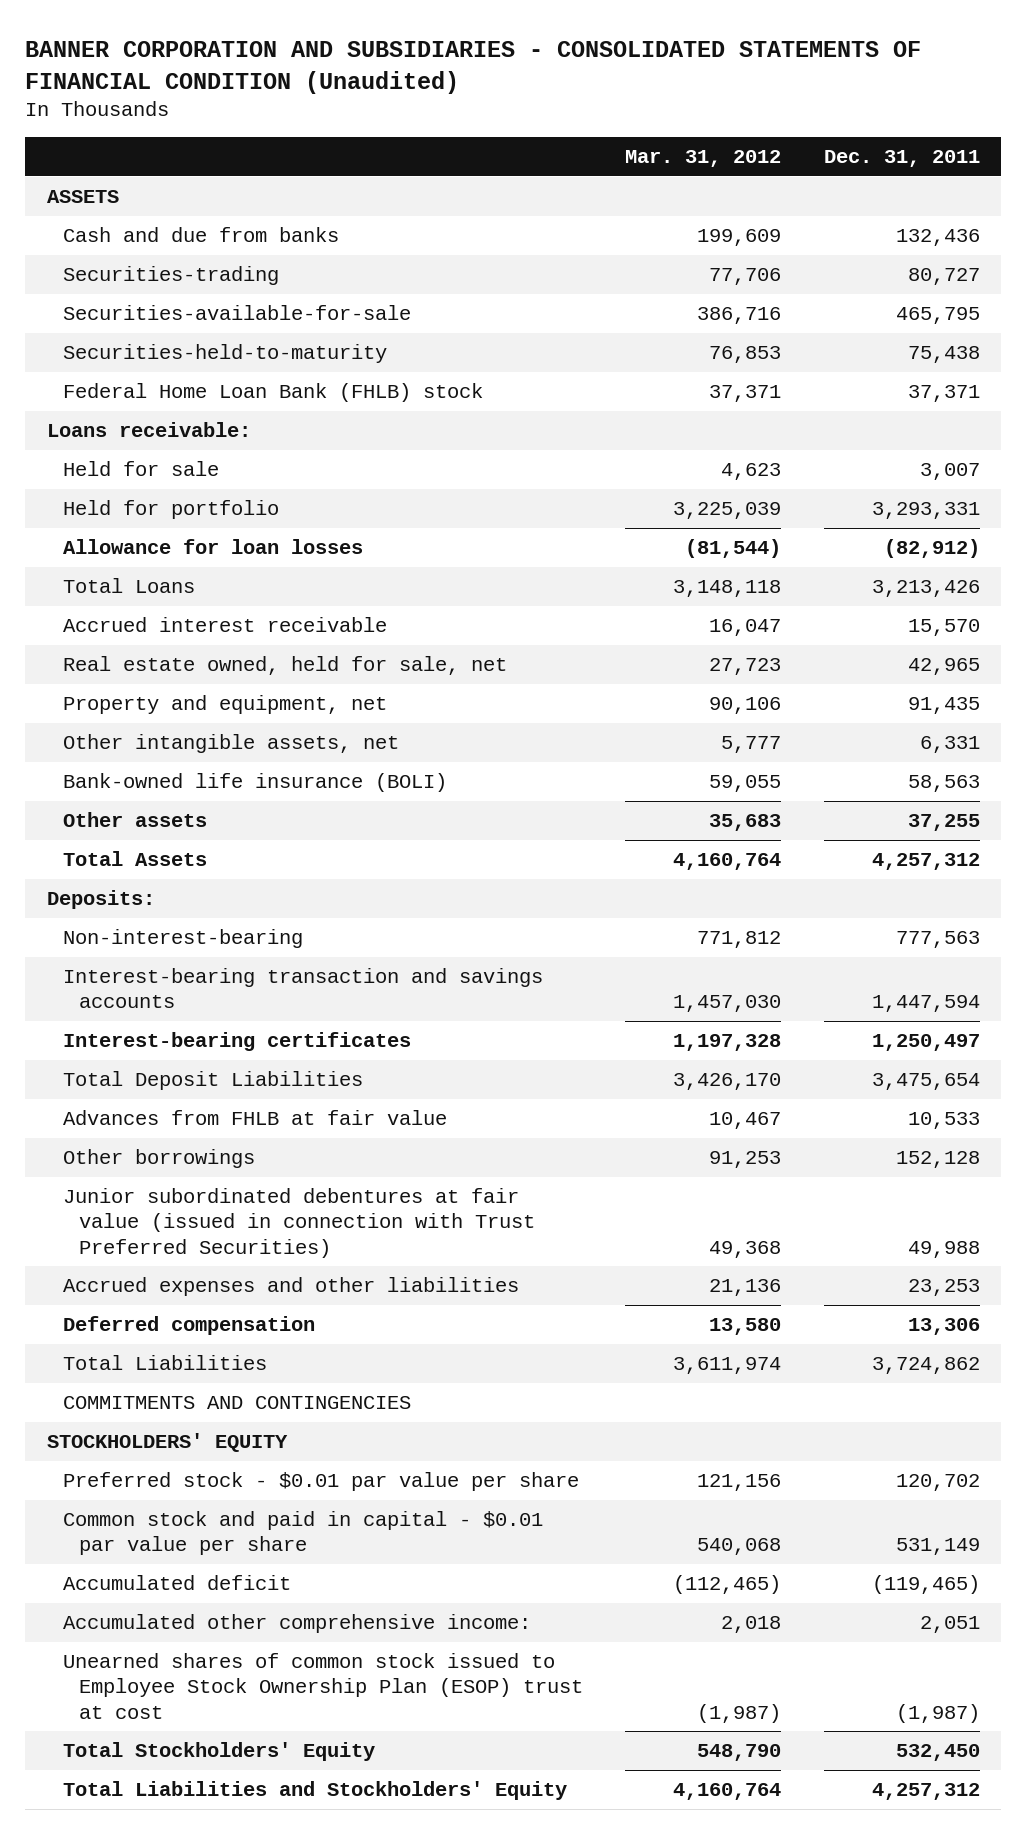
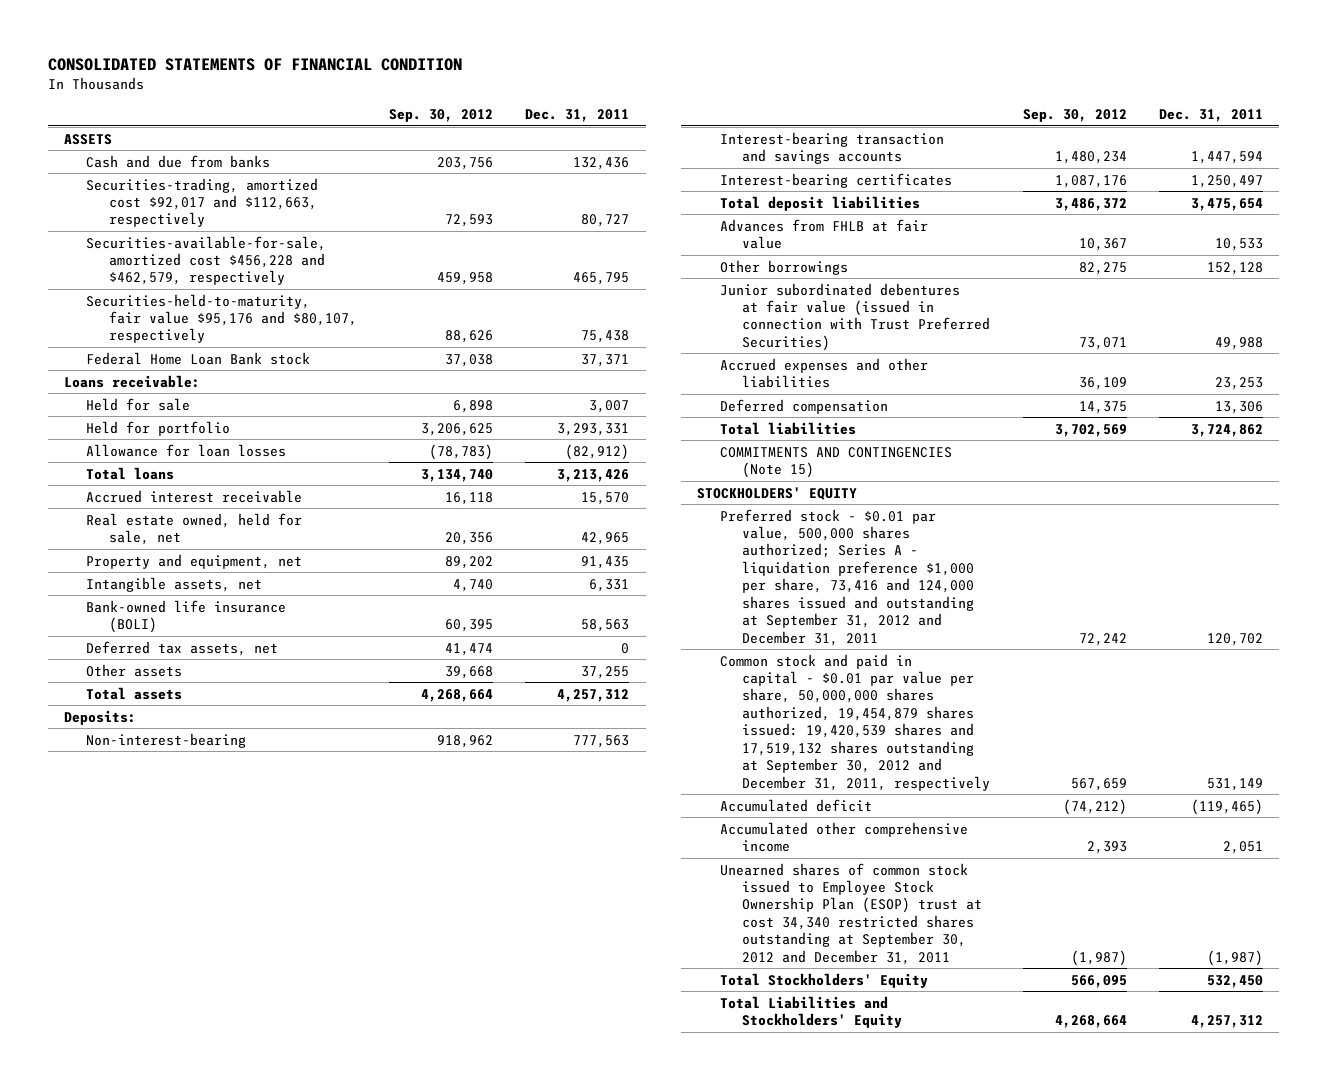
[25,41,922,94] BANNER CORPORATION AND SUBSIDIARIES - CONSOLIDATED STATEMENTS OF FINANCIAL CONDITION (Unaudited) -> [47,57,462,71] CONSOLIDATED STATEMENTS OF FINANCIAL CONDITION
[625,150,782,168] Mar. 31, 2012 -> none
none -> [389,109,494,123] Sep. 30, 2012
[62,266,279,286] Securities-trading -> [86,177,319,228] Securities-trading, amortized cost $92,017 and $112,663, respectively
[62,305,411,321] Securities-available-for-sale -> [86,235,327,286] Securities-available-for-sale, amortized cost $456,228 and $462,579, respectively
[62,344,387,364] Securities-held-to-maturity -> [86,293,357,344] Securities-held-to-maturity, fair value $95,176 and $80,107, respectively
[62,383,483,403] Federal Home Loan Bank (FHLB) stock -> [86,351,311,365] Federal Home Loan Bank stock
[62,578,195,594] Total Loans -> [86,466,175,480] Total loans
[62,734,399,754] Other intangible assets, net -> [86,576,263,592] Intangible assets, net
none -> [86,640,279,656] Deferred tax assets, net
[62,851,207,867] Total Assets -> [86,686,183,700] Total assets
[62,1071,363,1091] Total Deposit Liabilities -> [719,195,920,211] Total deposit liabilities
[62,1355,267,1371] Total Liabilities -> [719,421,856,435] Total liabilities
[62,1396,411,1410] COMMITMENTS AND CONTINGENCIES -> [719,446,952,478] COMMITMENTS AND CONTINGENCIES (Note 15)
[62,1472,579,1492] Preferred stock - $0.01 par value per share -> [719,508,975,646] Preferred stock - $0.01 par value, 500,000 shares authorized; Series A - liquidation preference $1,000 per share, 73,416 and 124,000 shares issued and outstanding at September 31, 2012 and December 31, 2011
[62,1511,543,1556] Common stock and paid in capital - $0.01 par value per share -> [719,653,991,791] Common stock and paid in capital - $0.01 par value per share, 50,000,000 shares authorized, 19,454,879 shares issued: 19,420,539 shares and 17,519,132 shares outstanding at September 30, 2012 and December 31, 2011, respectively
[62,1614,531,1634] Accumulated other comprehensive income: -> [719,821,968,852] Accumulated other comprehensive income
[62,1653,583,1719] Unearned shares of common stock issued to Employee Stock Ownership Plan (ESOP) trust at cost -> [719,862,983,965] Unearned shares of common stock issued to Employee Stock Ownership Plan (ESOP) trust at cost 34,340 restricted shares outstanding at September 30, 2012 and December 31, 2011

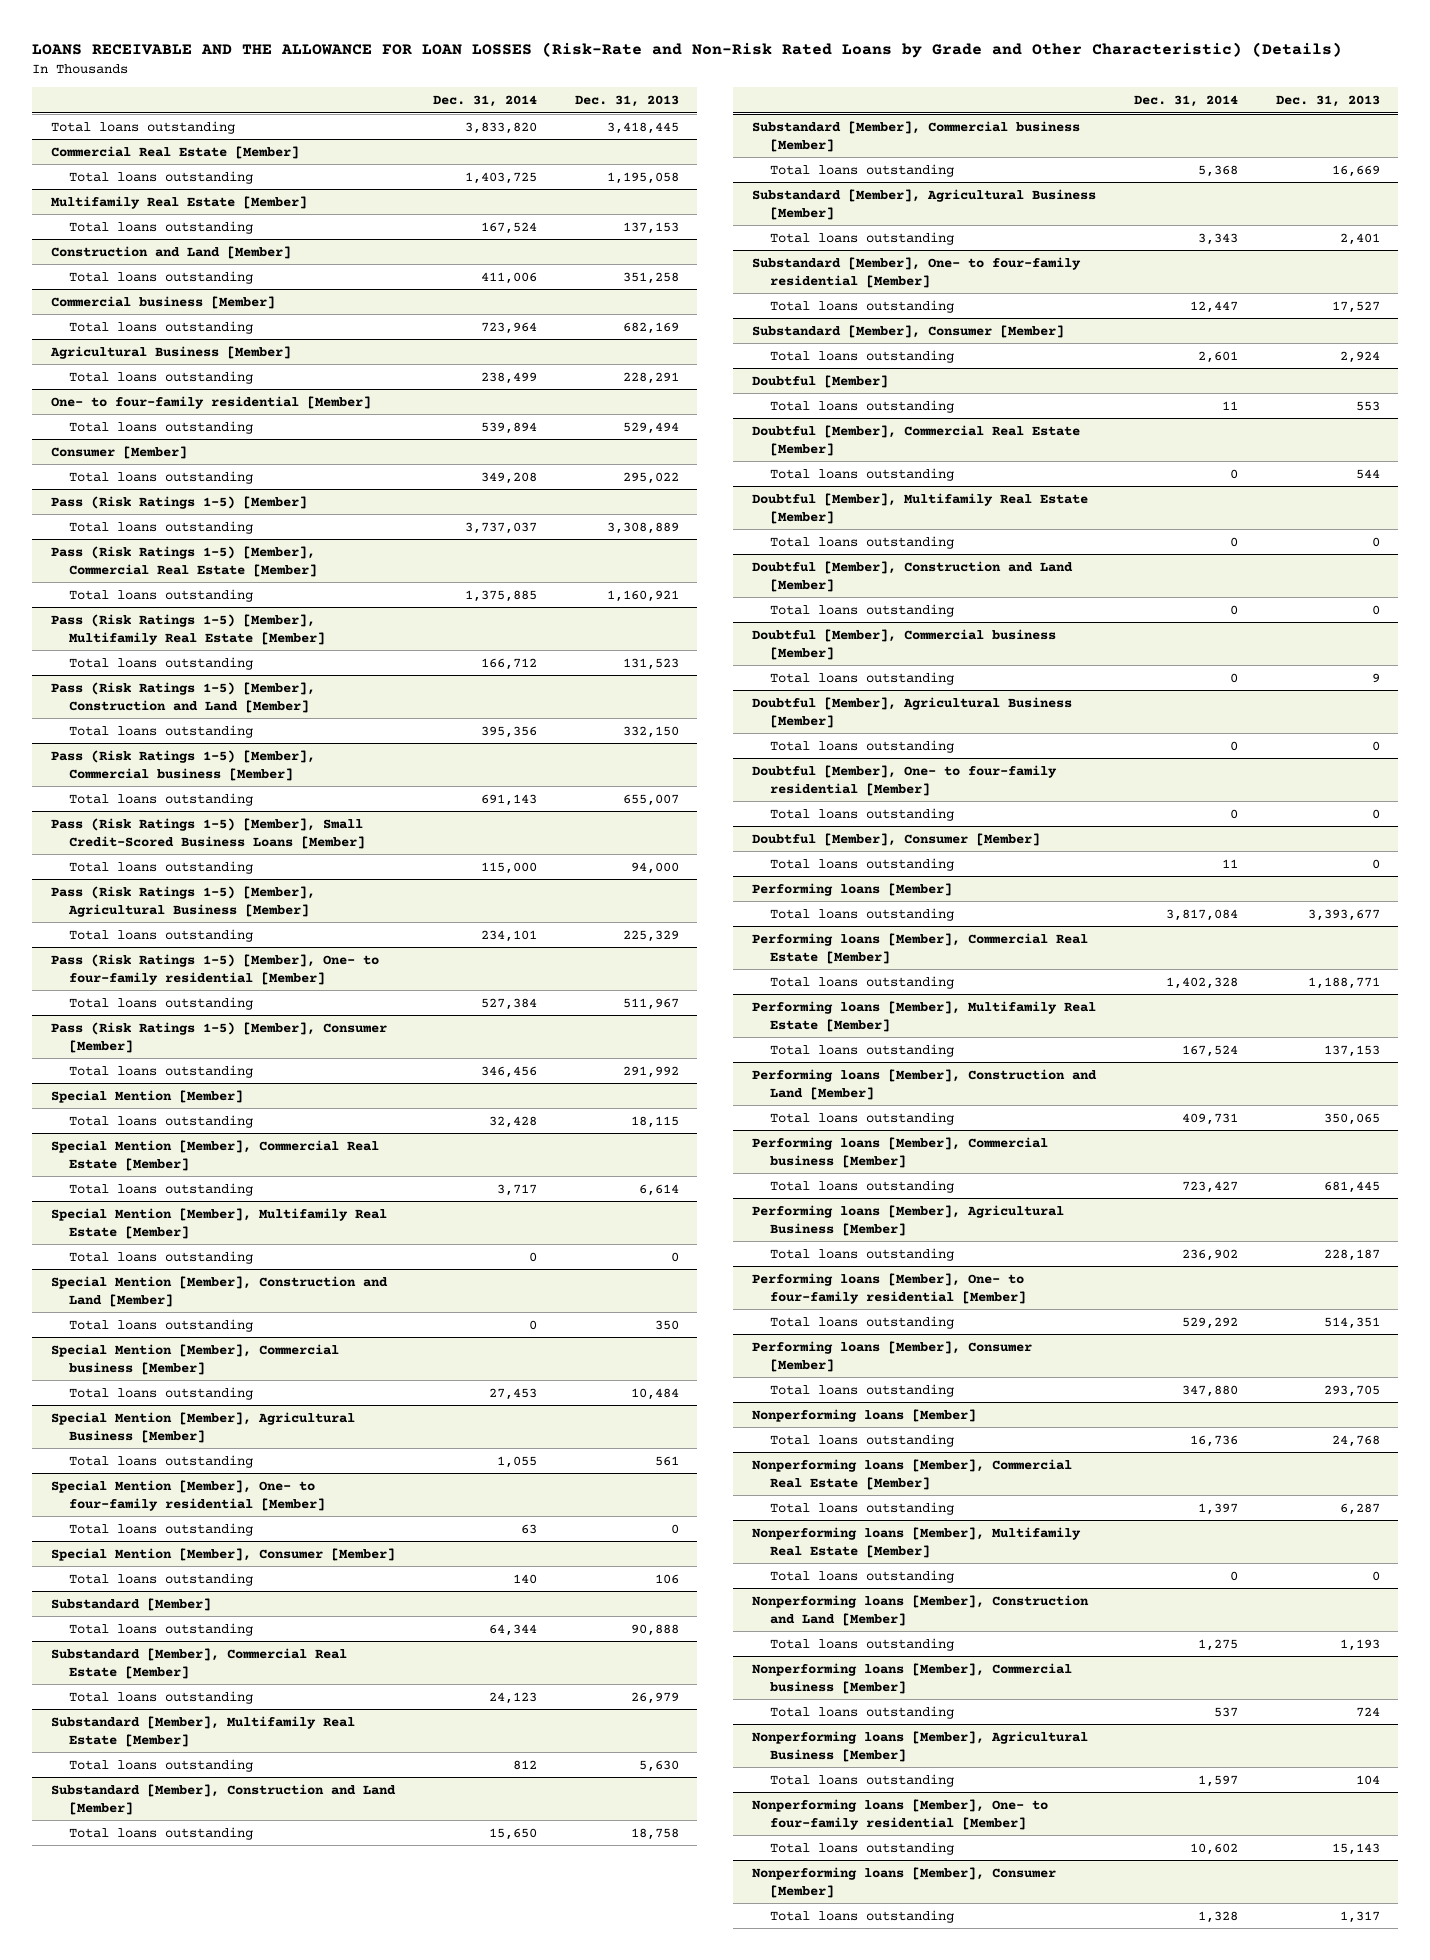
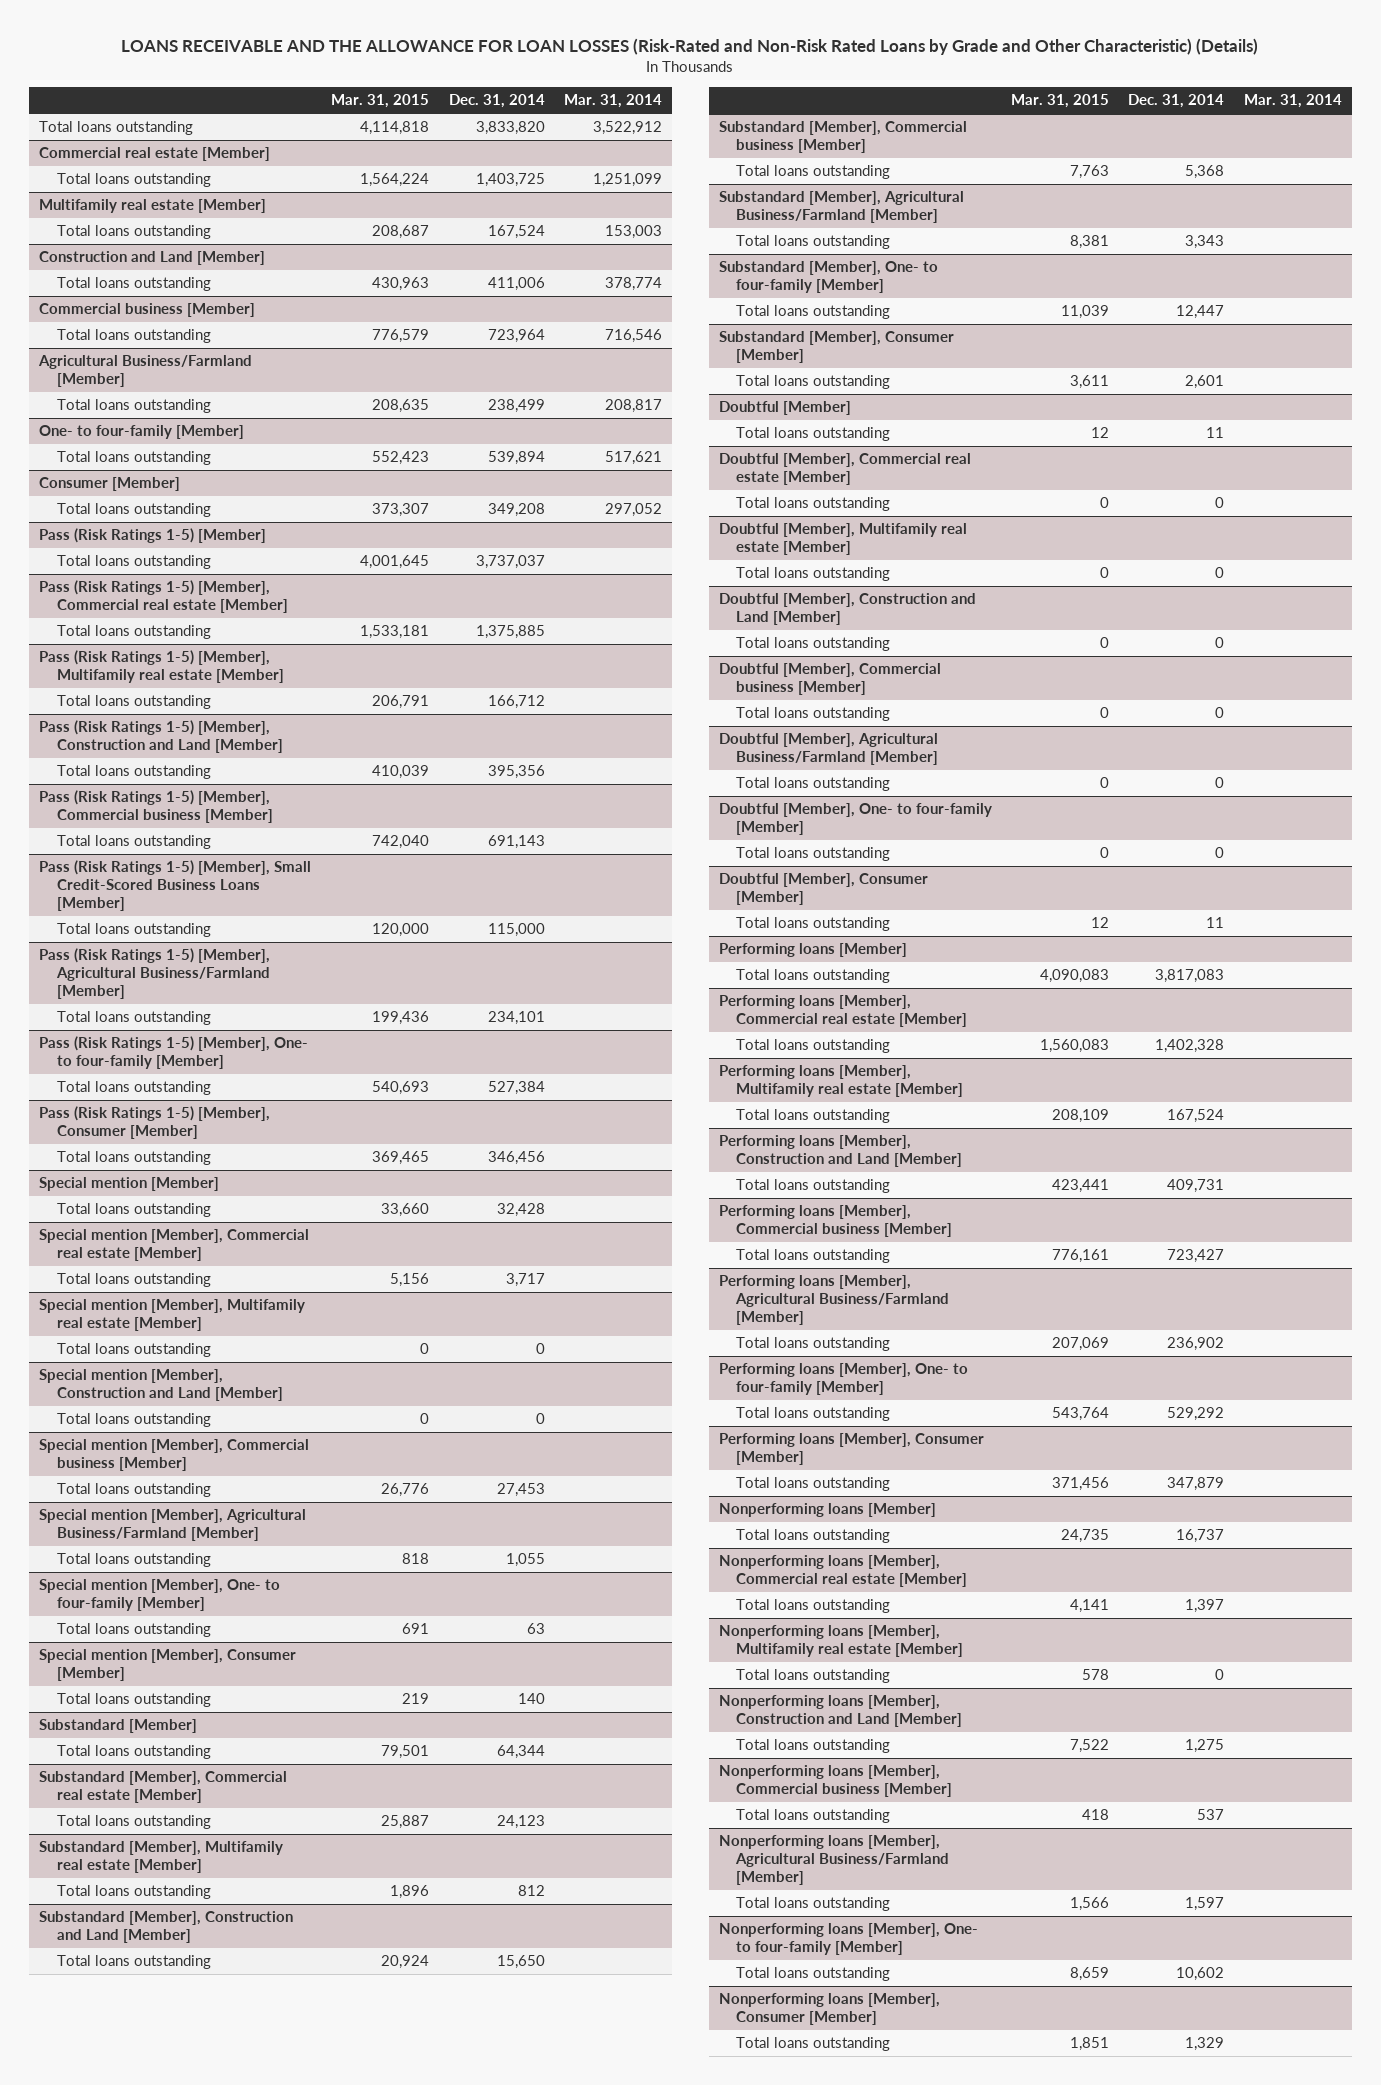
[31,41,1342,58] LOANS RECEIVABLE AND THE ALLOWANCE FOR LOAN LOSSES (Risk-Rate and Non-Risk Rated Loans by Grade and Other Characteristic) (Details) -> [121,38,1259,56] LOANS RECEIVABLE AND THE ALLOWANCE FOR LOAN LOSSES (Risk-Rated and Non-Risk Rated Loans by Grade and Other Characteristic) (Details)
[574,95,679,108] Dec. 31, 2013 -> none
none -> [331,94,430,109] Mar. 31, 2015
none -> [564,94,663,109] Mar. 31, 2014
[50,145,299,159] Commercial Real Estate [Member] -> [38,147,270,162] Commercial real estate [Member]
[50,195,307,209] Multifamily Real Estate [Member] -> [38,199,266,214] Multifamily real estate [Member]
[49,345,291,359] Agricultural Business [Member] -> [37,355,252,388] Agricultural Business/Farmland [Member]
[50,395,371,409] One- to four-family residential [Member] -> [38,425,244,440] One- to four-family [Member]
[50,545,318,577] Pass (Risk Ratings 1-5) [Member], Commercial Real Estate [Member] -> [38,580,288,614] Pass (Risk Ratings 1-5) [Member], Commercial real estate [Member]
[50,613,326,645] Pass (Risk Ratings 1-5) [Member], Multifamily Real Estate [Member] -> [38,650,284,684] Pass (Risk Ratings 1-5) [Member], Multifamily real estate [Member]
[50,885,315,917] Pass (Risk Ratings 1-5) [Member], Agricultural Business [Member] -> [38,948,270,999] Pass (Risk Ratings 1-5) [Member], Agricultural Business/Farmland [Member]
[50,953,379,985] Pass (Risk Ratings 1-5) [Member], One- to four-family residential [Member] -> [38,1036,308,1070] Pass (Risk Ratings 1-5) [Member], One- to four-family [Member]
[50,1089,243,1103] Special Mention [Member] -> [38,1177,219,1192] Special mention [Member]
[50,1139,379,1171] Special Mention [Member], Commercial Real Estate [Member] -> [38,1229,309,1262] Special mention [Member], Commercial real estate [Member]
[50,1207,387,1239] Special Mention [Member], Multifamily Real Estate [Member] -> [38,1299,305,1332] Special mention [Member], Multifamily real estate [Member]
[50,1275,388,1307] Special Mention [Member], Construction and Land [Member] -> [38,1369,283,1402] Special mention [Member], Construction and Land [Member]
[50,1343,339,1375] Special Mention [Member], Commercial business [Member] -> [38,1439,309,1472] Special mention [Member], Commercial business [Member]
[50,1411,355,1443] Special Mention [Member], Agricultural Business [Member] -> [38,1509,306,1542] Special mention [Member], Agricultural Business/Farmland [Member]
[50,1479,326,1511] Special Mention [Member], One- to four-family residential [Member] -> [38,1579,280,1612] Special mention [Member], One- to four-family [Member]
[50,1547,395,1561] Special Mention [Member], Consumer [Member] -> [38,1649,296,1682] Special mention [Member], Consumer [Member]
[50,1647,347,1679] Substandard [Member], Commercial Real Estate [Member] -> [38,1771,287,1804] Substandard [Member], Commercial real estate [Member]
[50,1715,355,1747] Substandard [Member], Multifamily Real Estate [Member] -> [38,1841,283,1874] Substandard [Member], Multifamily real estate [Member]
[751,188,1096,220] Substandard [Member], Agricultural Business [Member] -> [718,191,964,224] Substandard [Member], Agricultural Business/Farmland [Member]
[751,256,1081,288] Substandard [Member], One- to four-family residential [Member] -> [718,261,938,294] Substandard [Member], One- to four-family [Member]
[751,424,1080,456] Doubtful [Member], Commercial Real Estate [Member] -> [718,453,971,486] Doubtful [Member], Commercial real estate [Member]
[751,492,1088,524] Doubtful [Member], Multifamily Real Estate [Member] -> [718,523,967,556] Doubtful [Member], Multifamily real estate [Member]
[751,696,1072,728] Doubtful [Member], Agricultural Business [Member] -> [718,733,939,766] Doubtful [Member], Agricultural Business/Farmland [Member]
[751,764,1057,796] Doubtful [Member], One- to four-family residential [Member] -> [718,803,992,836] Doubtful [Member], One- to four-family [Member]
[1165,908,1238,921] 3,817,084 -> [1155,969,1225,984] 3,817,083
[751,932,1088,964] Performing loans [Member], Commercial Real Estate [Member] -> [718,995,968,1028] Performing loans [Member], Commercial real estate [Member]
[751,1000,1096,1032] Performing loans [Member], Multifamily Real Estate [Member] -> [718,1065,964,1098] Performing loans [Member], Multifamily real estate [Member]
[751,1204,1064,1236] Performing loans [Member], Agricultural Business [Member] -> [718,1275,950,1325] Performing loans [Member], Agricultural Business/Farmland [Member]
[751,1272,1027,1304] Performing loans [Member], One- to four-family residential [Member] -> [718,1363,968,1396] Performing loans [Member], One- to four-family [Member]
[1181,1384,1238,1397] 347,880 -> [1167,1477,1225,1492] 347,879
[1189,1434,1238,1447] 16,736 -> [1176,1529,1225,1544] 16,737
[751,1458,1072,1490] Nonperforming loans [Member], Commercial Real Estate [Member] -> [718,1555,968,1588] Nonperforming loans [Member], Commercial real estate [Member]
[751,1526,1081,1558] Nonperforming loans [Member], Multifamily Real Estate [Member] -> [718,1625,964,1658] Nonperforming loans [Member], Multifamily real estate [Member]
[751,1730,1088,1762] Nonperforming loans [Member], Agricultural Business [Member] -> [718,1835,950,1885] Nonperforming loans [Member], Agricultural Business/Farmland [Member]
[751,1798,1048,1830] Nonperforming loans [Member], One- to four-family residential [Member] -> [718,1923,978,1956] Nonperforming loans [Member], One- to four-family [Member]
[1197,1910,1238,1923] 1,328 -> [1185,2037,1225,2052] 1,329

